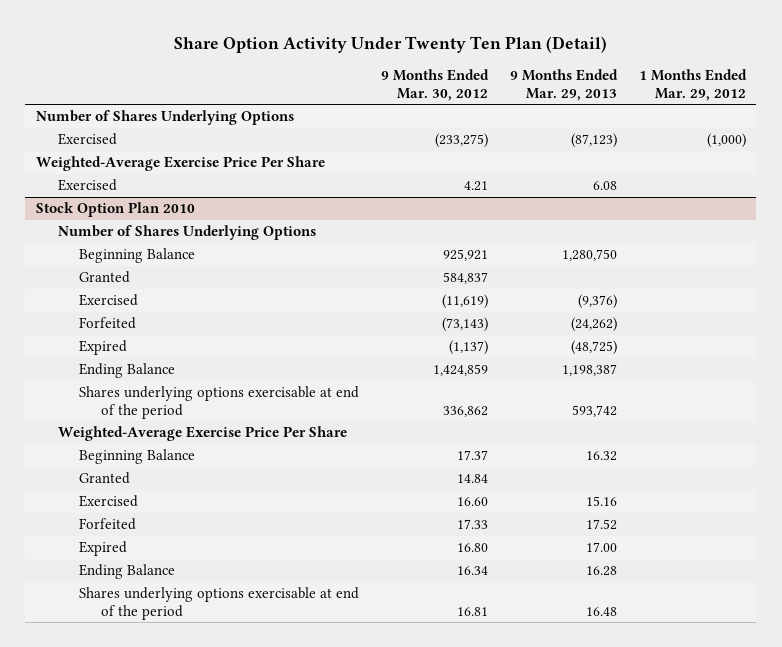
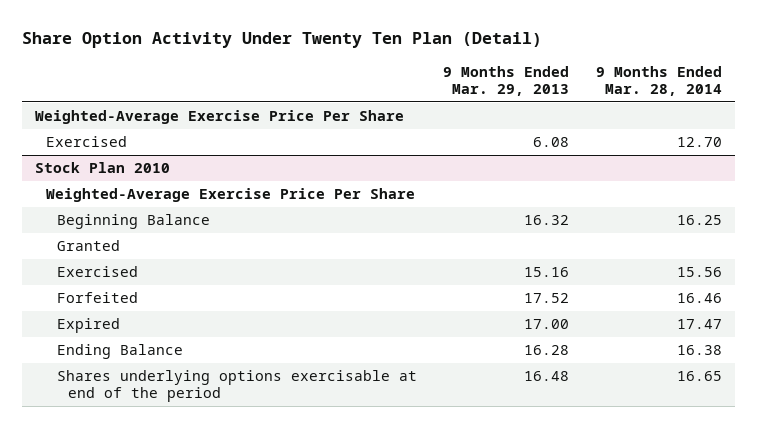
[381,68,490,101] 9 Months Ended Mar. 30, 2012 -> none
[638,68,747,101] 1 Months Ended Mar. 29, 2012 -> none
none -> [595,65,722,96] 9 Months Ended Mar. 28, 2014
[36,110,295,126] Number of Shares Underlying Options -> none
[57,133,117,146] Exercised -> none
[57,225,316,241] Number of Shares Underlying Options -> none
[79,248,196,264] Beginning Balance -> none
[79,271,131,284] Granted -> none
[79,294,139,307] Exercised -> none
[79,317,137,330] Forfeited -> none
[79,340,128,356] Expired -> none
[79,363,176,379] Ending Balance -> none
[79,386,360,419] Shares underlying options exercisable at end of the period -> none
[36,202,196,218] Stock Option Plan 2010 -> [35,162,171,174] Stock Plan 2010

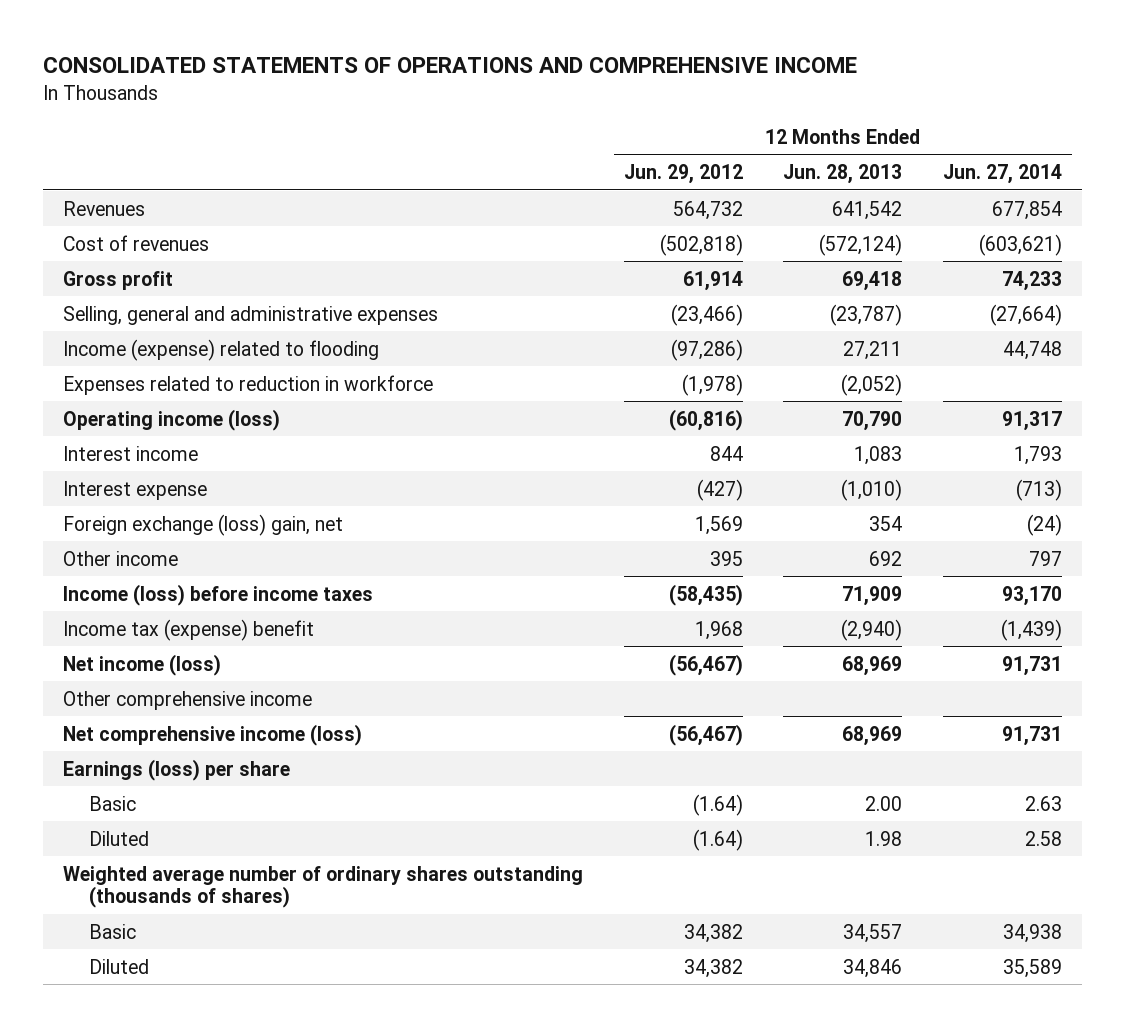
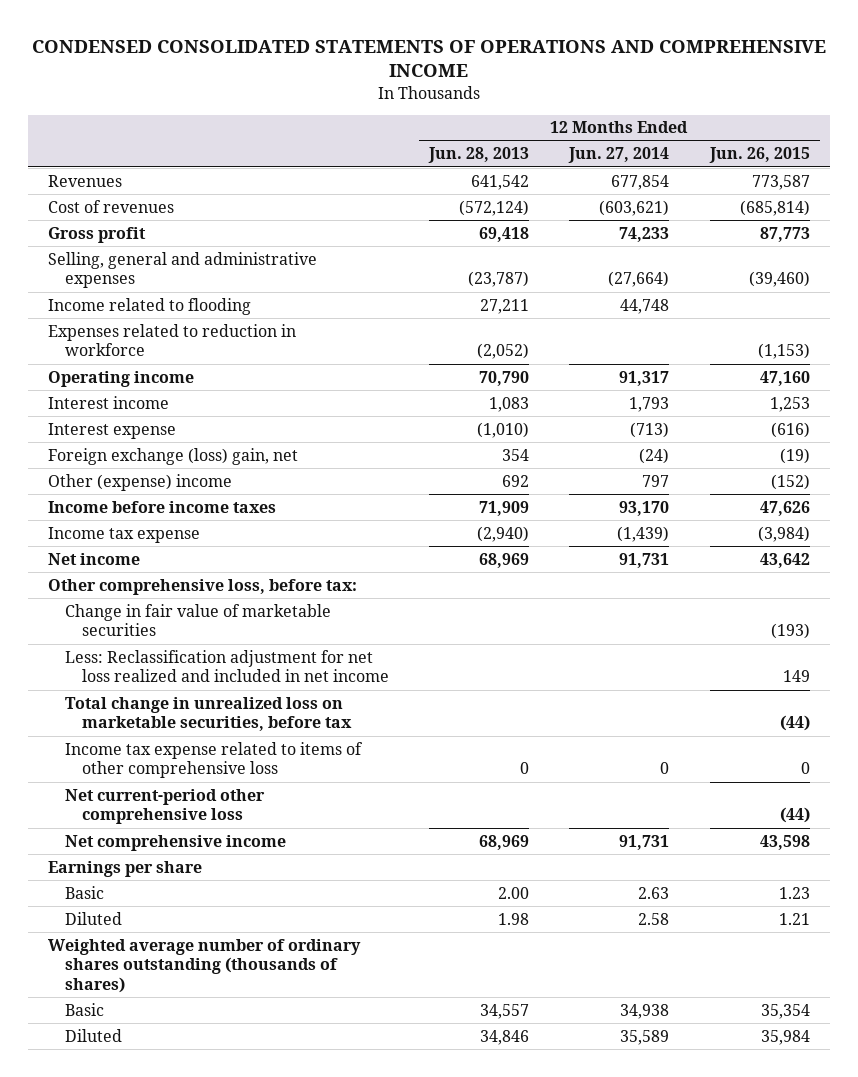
[42,57,857,74] CONSOLIDATED STATEMENTS OF OPERATIONS AND COMPREHENSIVE INCOME -> [31,39,826,78] CONDENSED CONSOLIDATED STATEMENTS OF OPERATIONS AND COMPREHENSIVE INCOME
[623,164,743,185] Jun. 29, 2012 -> none
none -> [708,147,810,164] Jun. 26, 2015
[63,338,380,361] Income (expense) related to flooding -> [48,297,252,315] Income related to flooding
[63,408,281,431] Operating income (loss) -> [48,370,195,387] Operating income
[63,550,179,566] Other income -> [48,473,233,491] Other (expense) income
[63,583,374,606] Income (loss) before income taxes -> [48,500,277,513] Income before income taxes
[63,618,315,641] Income tax (expense) benefit -> [48,526,201,543] Income tax expense
[63,653,222,676] Net income (loss) -> [48,552,141,565] Net income
none -> [48,578,358,595] Other comprehensive loss, before tax:
none -> [64,603,331,637] Change in fair value of marketable securities
none -> [64,649,389,683] Less: Reclassification adjustment for net loss realized and included in net income
none -> [64,696,352,732] Total change in unrealized loss on marketable securities, before tax
none -> [64,741,363,779] Income tax expense related to items of other comprehensive loss
[63,690,313,710] Other comprehensive income -> [64,788,265,825] Net current-period other comprehensive loss
[63,723,363,746] Net comprehensive income (loss) -> [64,834,286,851] Net comprehensive income
[63,758,291,781] Earnings (loss) per share -> [48,860,203,877] Earnings per share

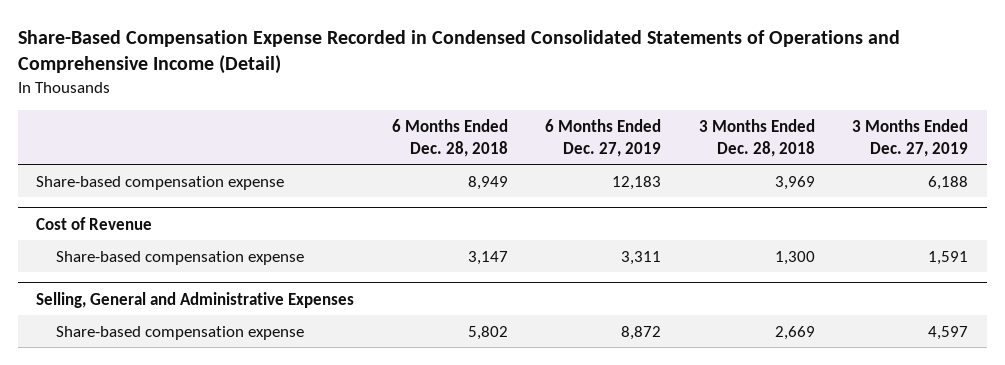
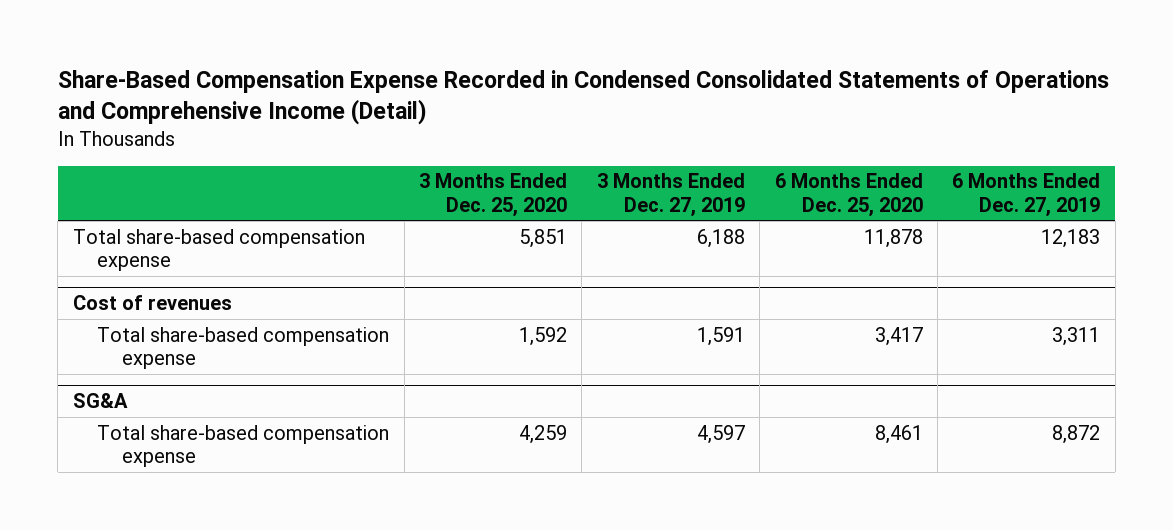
[391,118,508,157] 6 Months Ended Dec. 28, 2018 -> none
[698,118,815,157] 3 Months Ended Dec. 28, 2018 -> none
none -> [419,173,568,217] 3 Months Ended Dec. 25, 2020
none -> [774,173,923,217] 6 Months Ended Dec. 25, 2020
[36,175,285,190] Share-based compensation expense -> [72,228,365,272] Total share-based compensation expense
[36,216,153,230] Cost of Revenue -> [72,295,232,311] Cost of revenues
[56,250,305,265] Share-based compensation expense -> [97,326,390,370] Total share-based compensation expense
[36,291,355,308] Selling, General and Administrative Expenses -> [72,393,128,409] SG&A
[56,325,305,340] Share-based compensation expense -> [97,424,390,468] Total share-based compensation expense

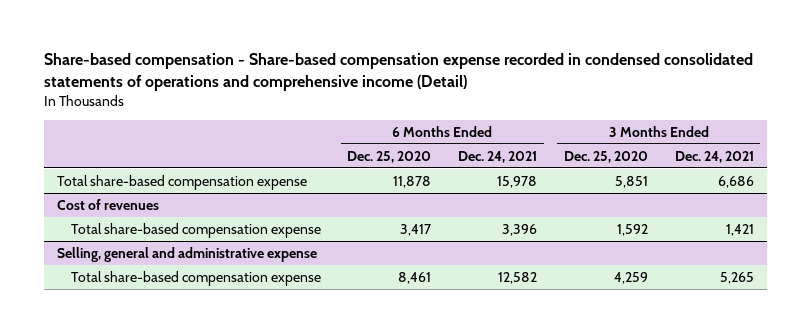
[57,70,1109,126] Share-Based Compensation Expense Recorded in Condensed Consolidated Statements of Operations and Comprehensive Income (Detail) -> [43,53,753,92] Share-based compensation - Share-based compensation expense recorded in condensed consolidated statements of operations and comprehensive income (Detail)
[596,173,745,217] 3 Months Ended Dec. 27, 2019 -> none
[952,173,1101,217] 6 Months Ended Dec. 27, 2019 -> none
none -> [458,150,538,163] Dec. 24, 2021
none -> [674,150,754,163] Dec. 24, 2021
[72,393,128,409] SG&A -> [57,246,318,262] Selling, general and administrative expense

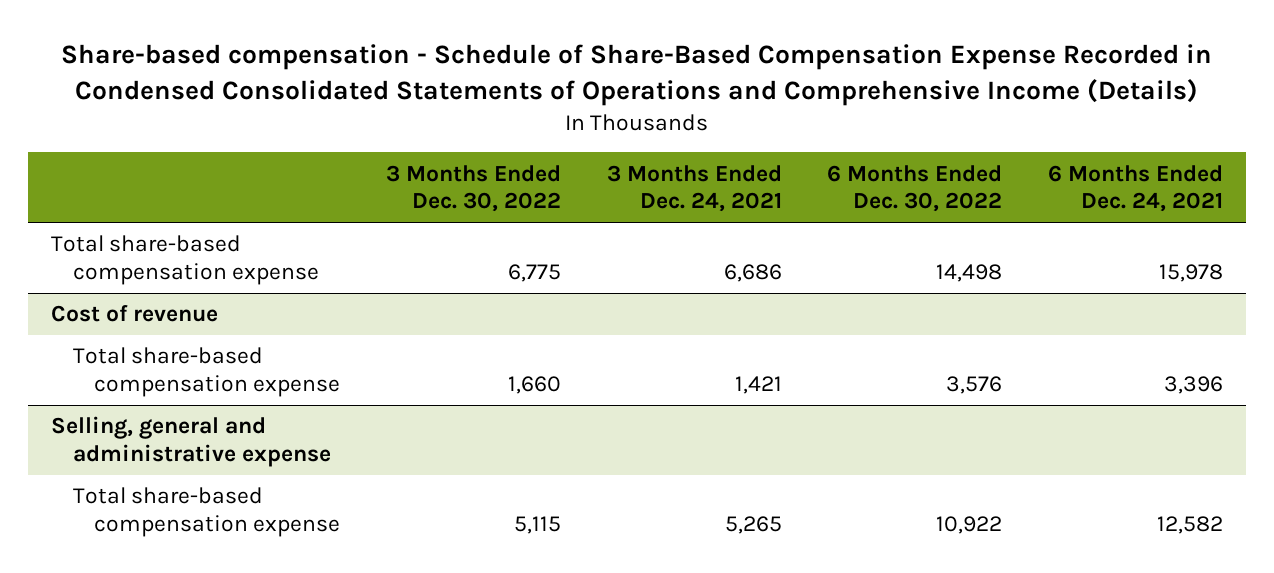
[43,53,753,92] Share-based compensation - Share-based compensation expense recorded in condensed consolidated statements of operations and comprehensive income (Detail) -> [60,44,1212,106] Share-based compensation - Schedule of Share-Based Compensation Expense Recorded in Condensed Consolidated Statements of Operations and Comprehensive Income (Details)
[347,150,432,163] Dec. 25, 2020 -> none
[563,150,648,163] Dec. 25, 2020 -> none
none -> [386,164,562,213] 3 Months Ended Dec. 30, 2022
none -> [827,164,1003,213] 6 Months Ended Dec. 30, 2022
[57,198,160,210] Cost of revenues -> [50,305,218,323] Cost of revenue

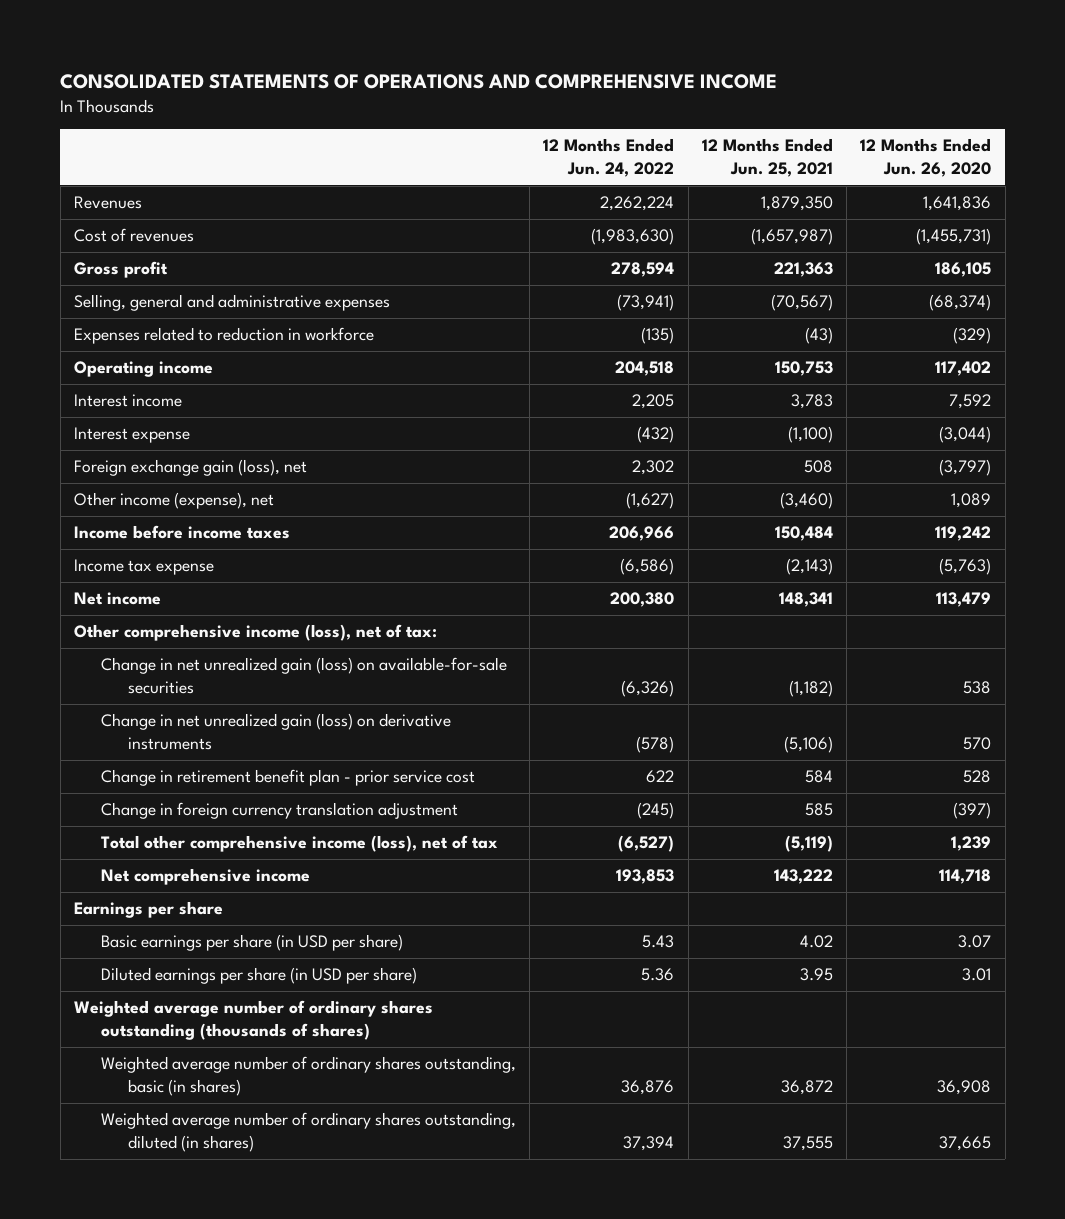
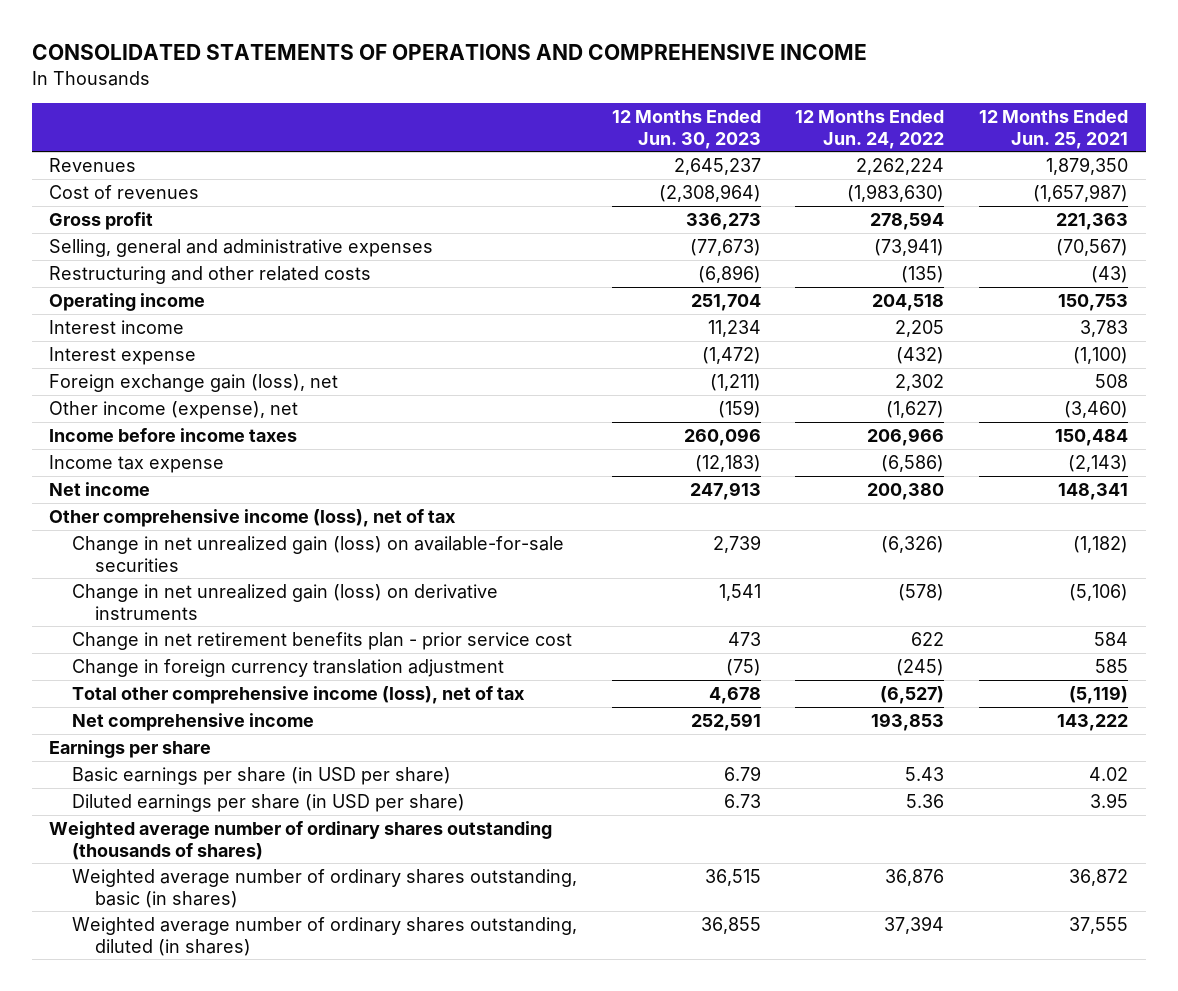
[860,138,992,178] 12 Months Ended Jun. 26, 2020 -> none
none -> [611,110,761,149] 12 Months Ended Jun. 30, 2023
[73,327,374,345] Expenses related to reduction in workforce -> [49,265,372,284] Restructuring and other related costs
[73,624,437,642] Other comprehensive income (loss), net of tax: -> [49,508,457,527] Other comprehensive income (loss), net of tax
[100,769,475,787] Change in retirement benefit plan - prior service cost -> [71,631,572,650] Change in net retirement benefits plan - prior service cost

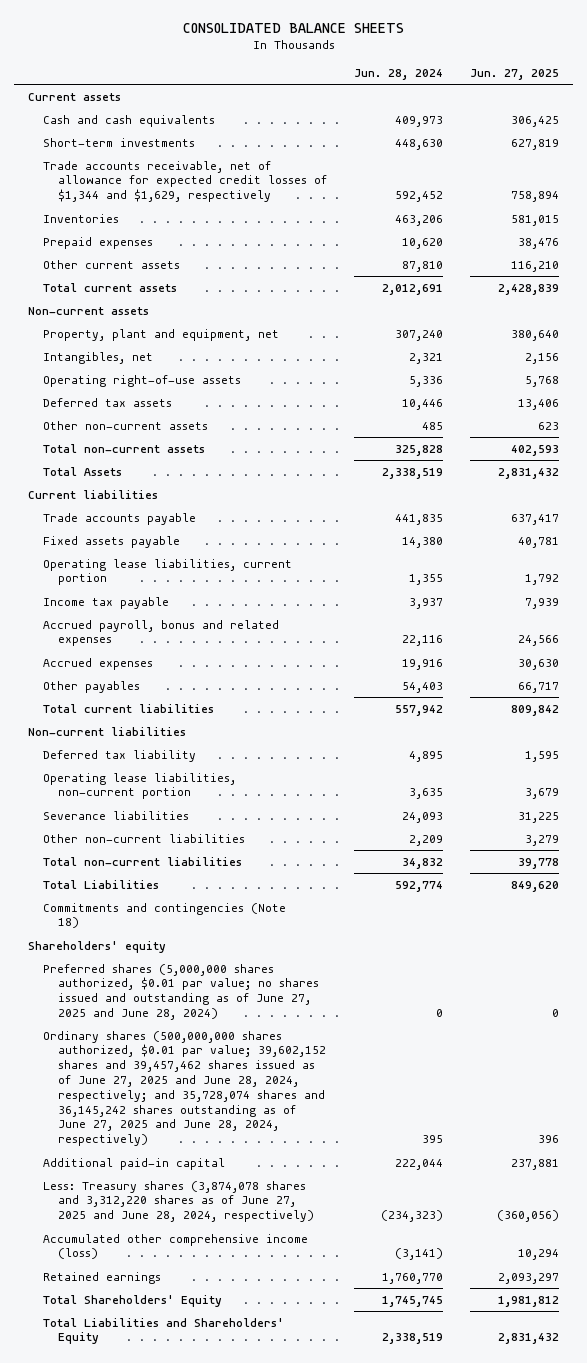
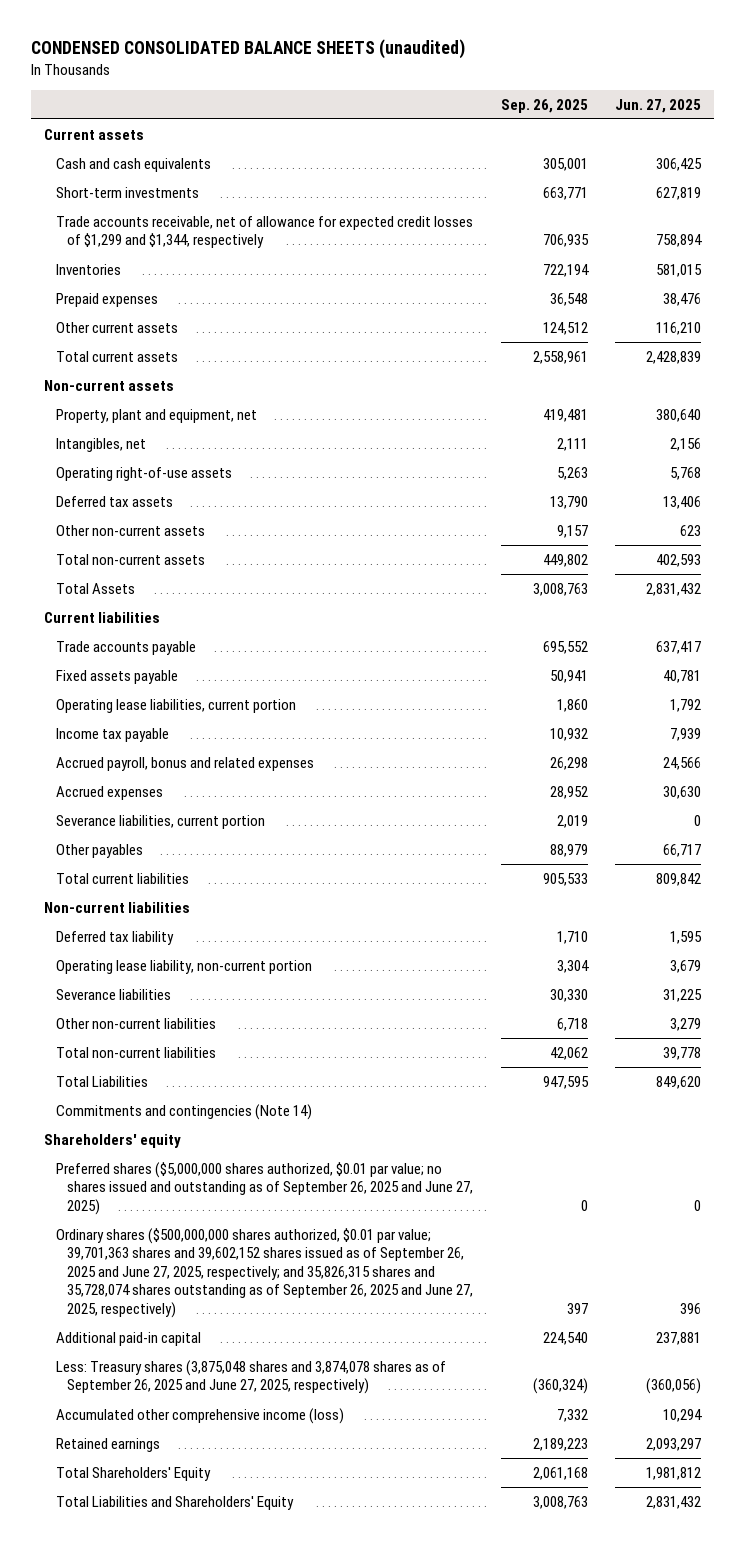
[182,22,404,33] CONSOLIDATED BALANCE SHEETS -> [30,39,465,60] CONDENSED CONSOLIDATED BALANCE SHEETS (unaudited)
[354,69,444,81] Jun. 28, 2024 -> none
none -> [500,98,588,113] Sep. 26, 2025
[42,160,327,203] Trade accounts receivable, net of allowance for expected credit losses of $1,344 and $1,629, respectively -> [55,215,473,249] Trade accounts receivable, net of allowance for expected credit losses of $1,299 and $1,344, respectively
none -> [55,814,265,829] Severance liabilities, current portion
[42,772,236,800] Operating lease liabilities, non-current portion -> [55,959,312,974] Operating lease liability, non-current portion
[42,902,286,929] Commitments and contingencies (Note 18) -> [55,1103,312,1120] Commitments and contingencies (Note 14)
[42,963,319,1021] Preferred shares (5,000,000 shares authorized, $0.01 par value; no shares issued and outstanding as of June 27, 2025 and June 28, 2024) -> [55,1161,474,1215] Preferred shares ($5,000,000 shares authorized, $0.01 par value; no shares issued and outstanding as of September 26, 2025 and June 27, 2025)
[42,1030,326,1147] Ordinary shares (500,000,000 shares authorized, $0.01 par value; 39,602,152 shares and 39,457,462 shares issued as of June 27, 2025 and June 28, 2024, respectively; and 35,728,074 shares and 36,145,242 shares outstanding as of June 27, 2025 and June 28, 2024, respectively) -> [55,1227,474,1318] Ordinary shares ($500,000,000 shares authorized, $0.01 par value; 39,701,363 shares and 39,602,152 shares issued as of September 26, 2025 and June 27, 2025, respectively; and 35,826,315 shares and 35,728,074 shares outstanding as of September 26, 2025 and June 27, 2025, respectively)
[42,1180,314,1223] Less: Treasury shares (3,874,078 shares and 3,312,220 shares as of June 27, 2025 and June 28, 2024, respectively) -> [55,1359,446,1395] Less: Treasury shares (3,875,048 shares and 3,874,078 shares as of September 26, 2025 and June 27, 2025, respectively)

